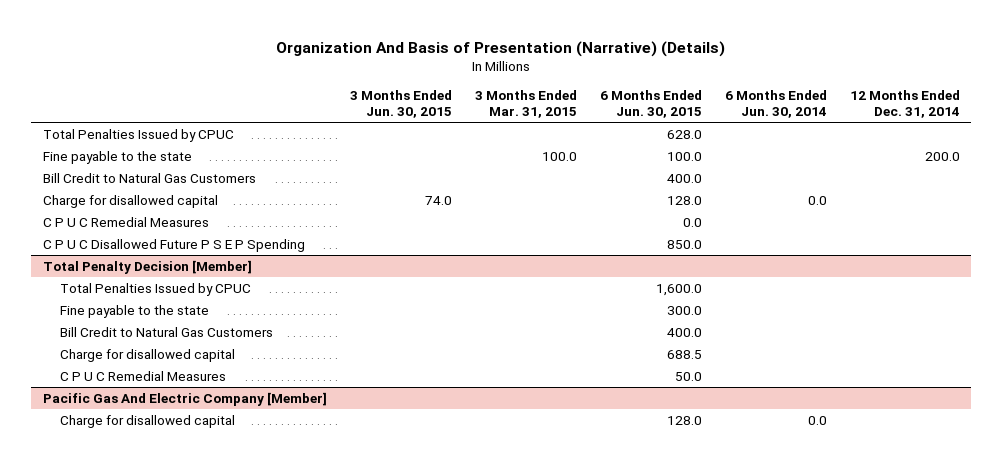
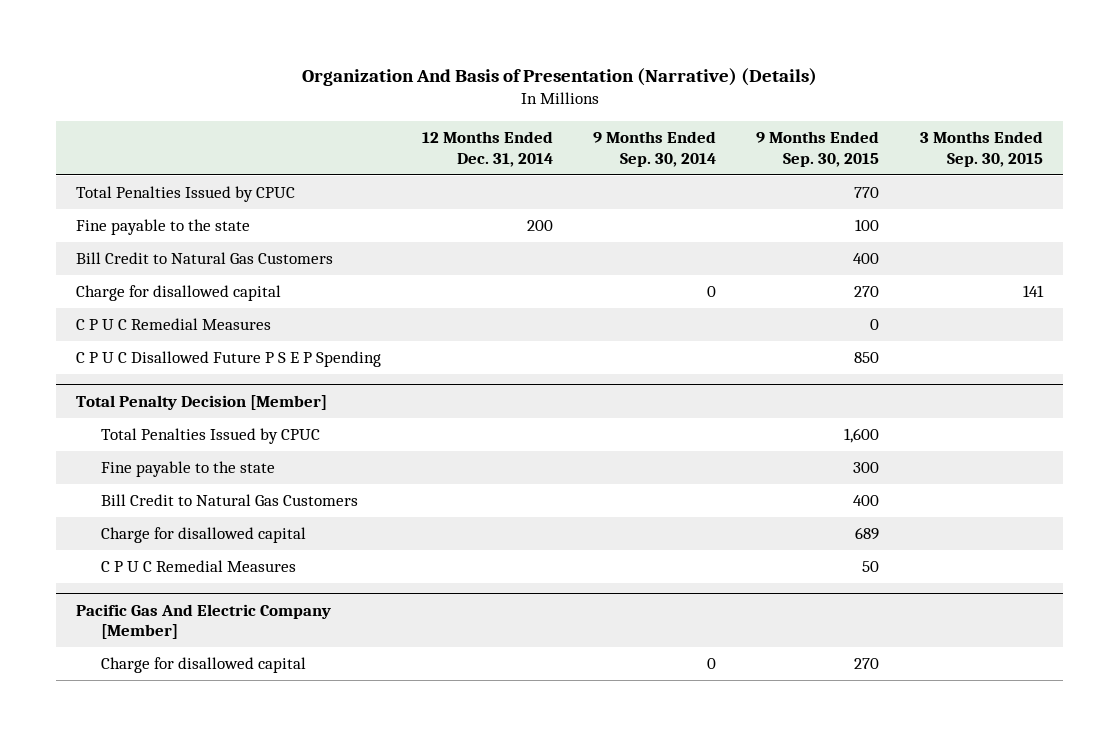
[349,90,452,119] 3 Months Ended Jun. 30, 2015 -> none
[474,90,577,119] 3 Months Ended Mar. 31, 2015 -> none
[599,90,702,119] 6 Months Ended Jun. 30, 2015 -> none
[724,90,827,119] 6 Months Ended Jun. 30, 2014 -> none
none -> [593,130,717,167] 9 Months Ended Sep. 30, 2014
none -> [756,130,880,167] 9 Months Ended Sep. 30, 2015
none -> [919,130,1043,167] 3 Months Ended Sep. 30, 2015
[924,151,960,161] 200.0 -> [526,220,553,232] 200

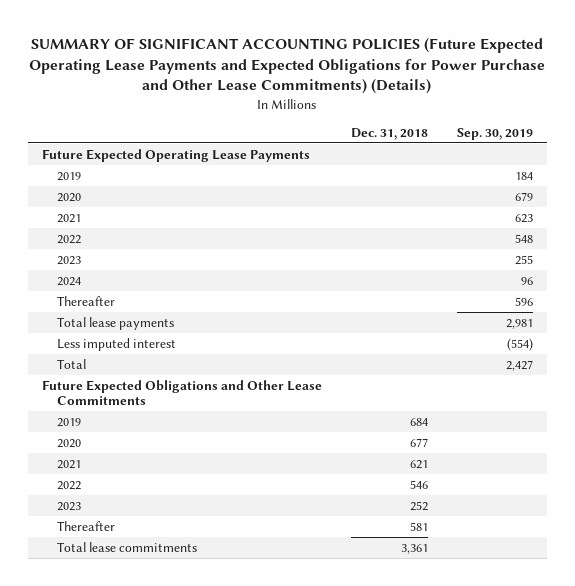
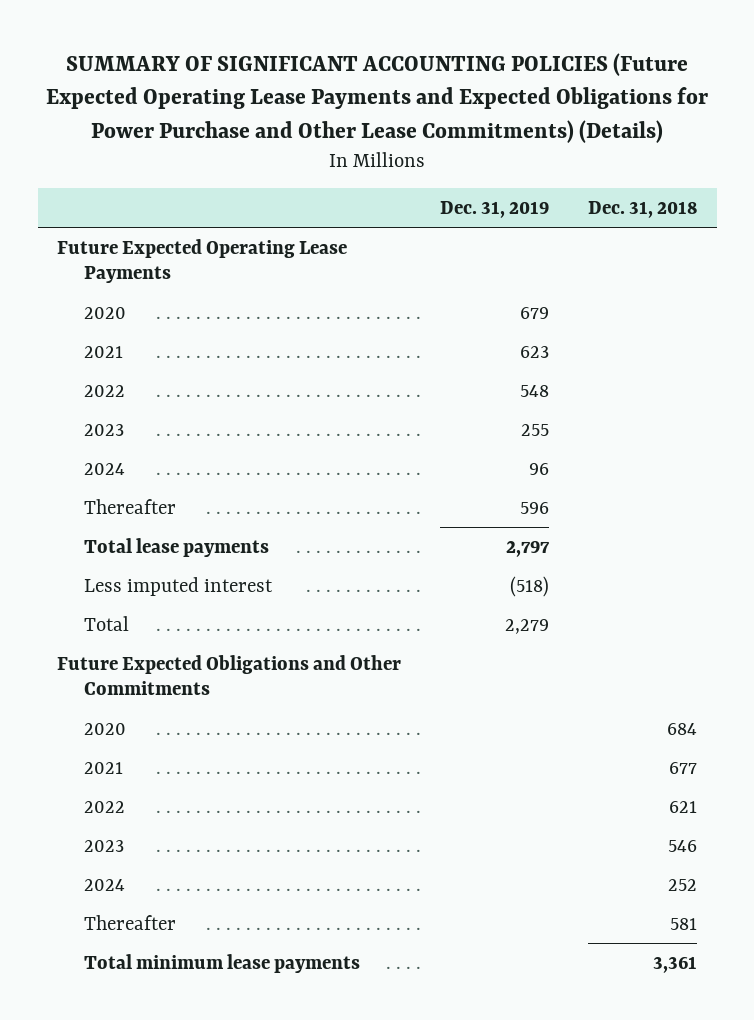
[456,127,533,140] Sep. 30, 2019 -> none
none -> [440,200,550,218] Dec. 31, 2019
[57,171,82,181] 2019 -> none
[42,379,323,406] Future Expected Obligations and Other Lease Commitments -> [57,654,402,696] Future Expected Obligations and Other Commitments
[57,417,82,427] 2019 -> [83,722,126,735] 2020
[57,438,82,448] 2020 -> [83,761,123,774] 2021
[57,459,82,469] 2021 -> [83,800,125,813] 2022
[57,480,82,490] 2022 -> [83,839,124,852] 2023
[57,501,82,511] 2023 -> [83,878,125,891] 2024
[57,541,198,552] Total lease commitments -> [83,953,360,973] Total minimum lease payments

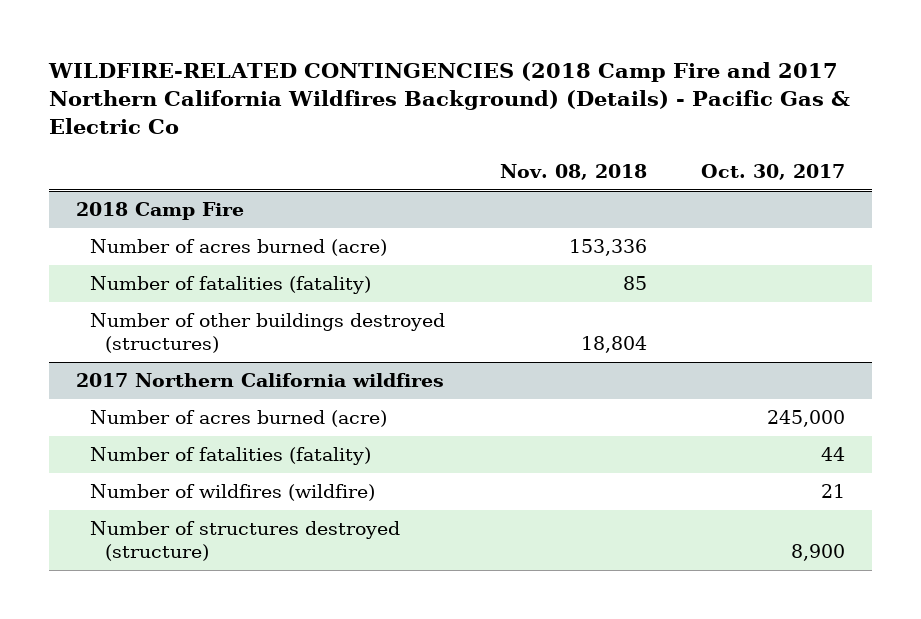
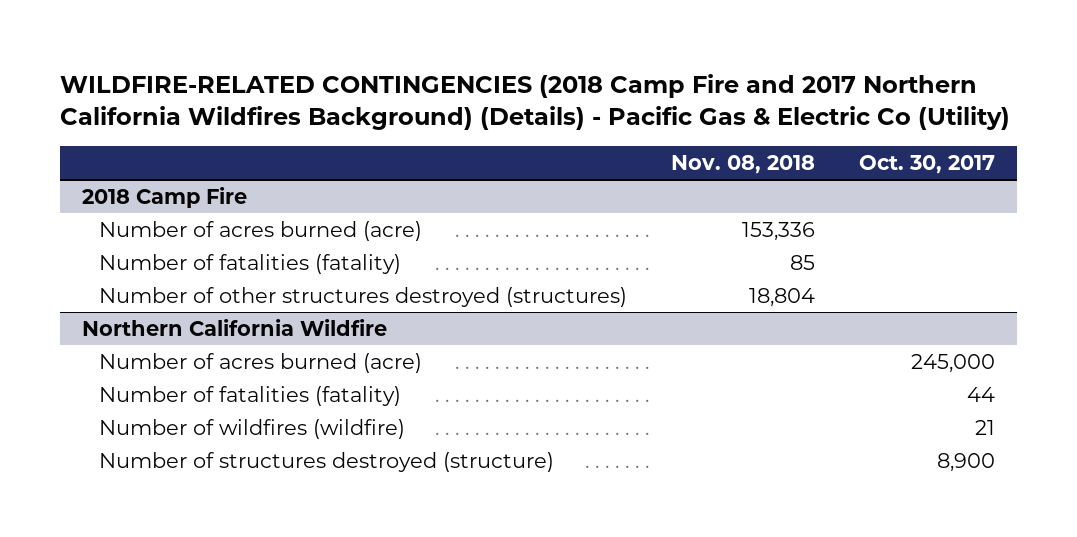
[48,61,851,135] WILDFIRE-RELATED CONTINGENCIES (2018 Camp Fire and 2017 Northern California Wildfires Background) (Details) - Pacific Gas & Electric Co -> [60,73,1011,130] WILDFIRE-RELATED CONTINGENCIES (2018 Camp Fire and 2017 Northern California Wildfires Background) (Details) - Pacific Gas & Electric Co (Utility)
[90,313,446,354] Number of other buildings destroyed (structures) -> [98,286,627,307] Number of other structures destroyed (structures)
[76,373,445,388] 2017 Northern California wildfires -> [82,318,388,336] Northern California Wildfire

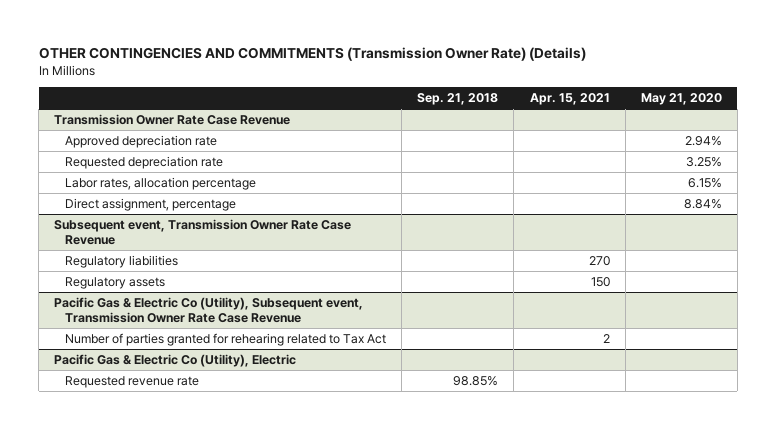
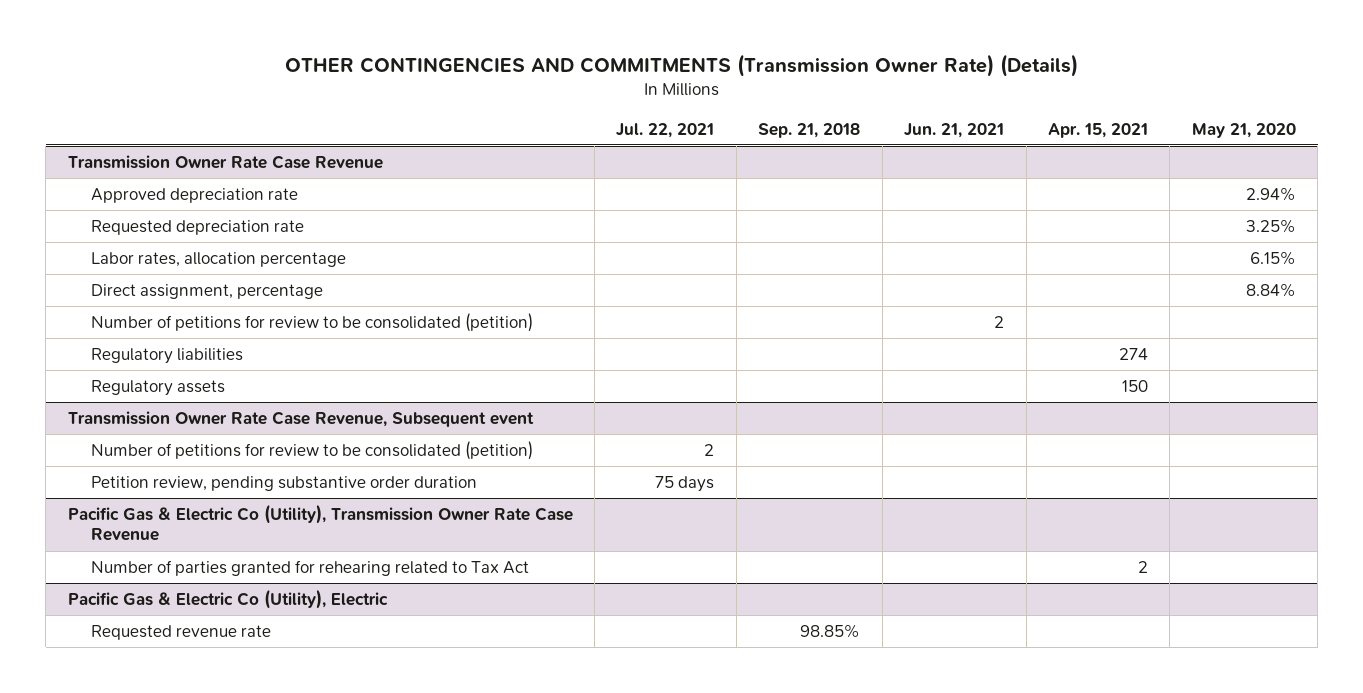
none -> [616,122,715,138] Jul. 22, 2021
none -> [904,122,1005,138] Jun. 21, 2021
[65,255,179,269] Regulatory liabilities -> none
[65,277,166,290] Regulatory assets -> none
none -> [90,312,533,332] Number of petitions for review to be consolidated (petition)
none -> [90,347,243,364] Regulatory liabilities
none -> [90,379,225,396] Regulatory assets
[54,219,352,245] Subsequent event, Transmission Owner Rate Case Revenue -> [67,410,534,427] Transmission Owner Rate Case Revenue, Subsequent event
none -> [90,440,533,460] Number of petitions for review to be consolidated (petition)
none -> [90,475,477,491] Petition review, pending substantive order duration
[54,297,364,323] Pacific Gas & Electric Co (Utility), Subsequent event, Transmission Owner Rate Case Revenue -> [67,503,573,542] Pacific Gas & Electric Co (Utility), Transmission Owner Rate Case Revenue

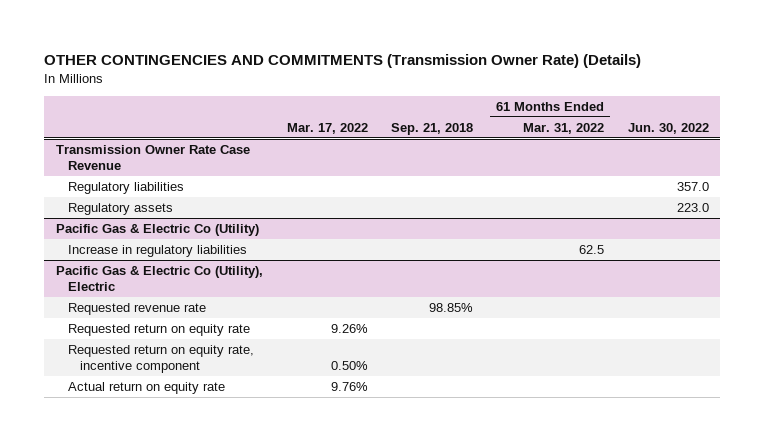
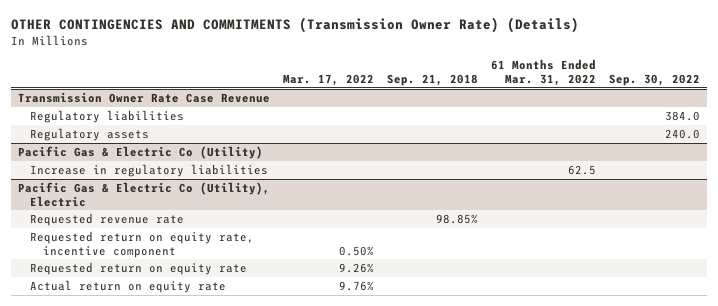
[627,122,709,134] Jun. 30, 2022 -> none
none -> [609,73,701,86] Sep. 30, 2022
[68,324,251,337] Requested return on equity rate -> [30,262,248,276] Requested return on equity rate

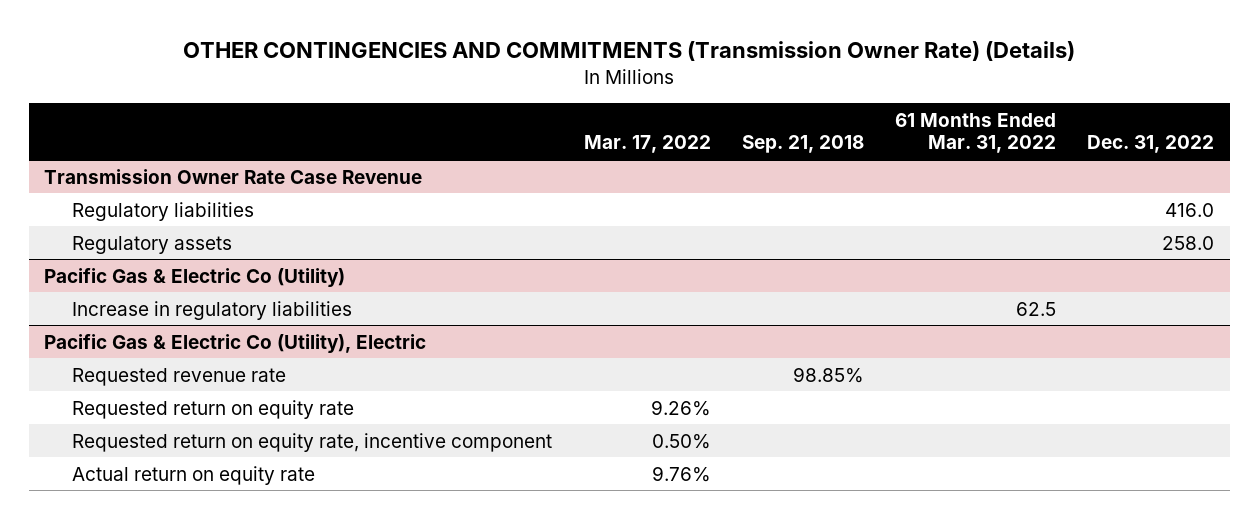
[609,73,701,86] Sep. 30, 2022 -> none
none -> [1087,135,1215,154] Dec. 31, 2022
[30,231,255,258] Requested return on equity rate, incentive component -> [72,432,553,452] Requested return on equity rate, incentive component

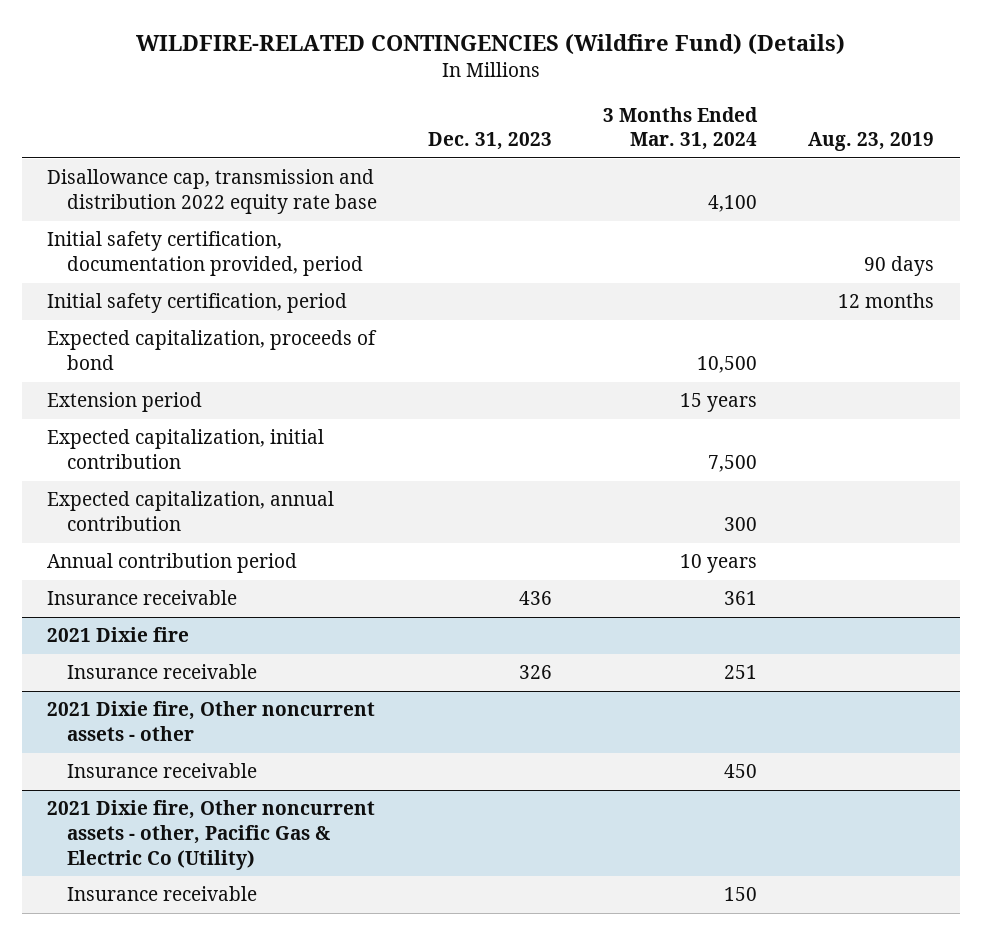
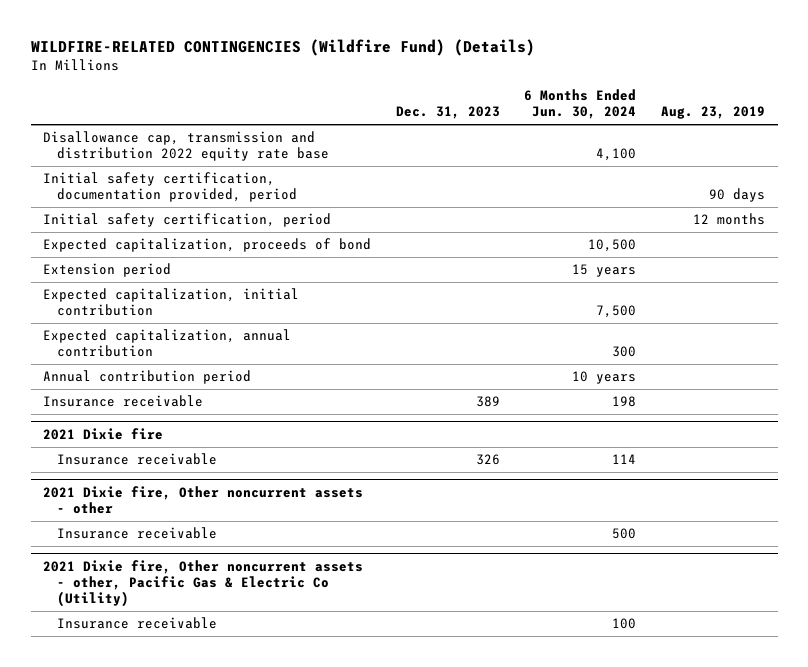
[603,106,759,151] 3 Months Ended Mar. 31, 2024 -> none
none -> [524,89,637,120] 6 Months Ended Jun. 30, 2024
[519,591,553,606] 436 -> [475,396,500,408] 389

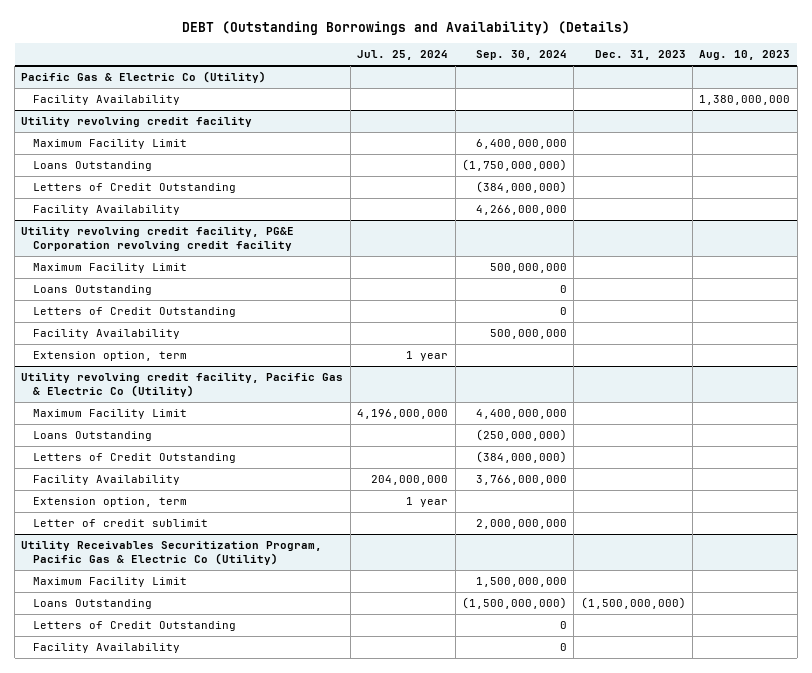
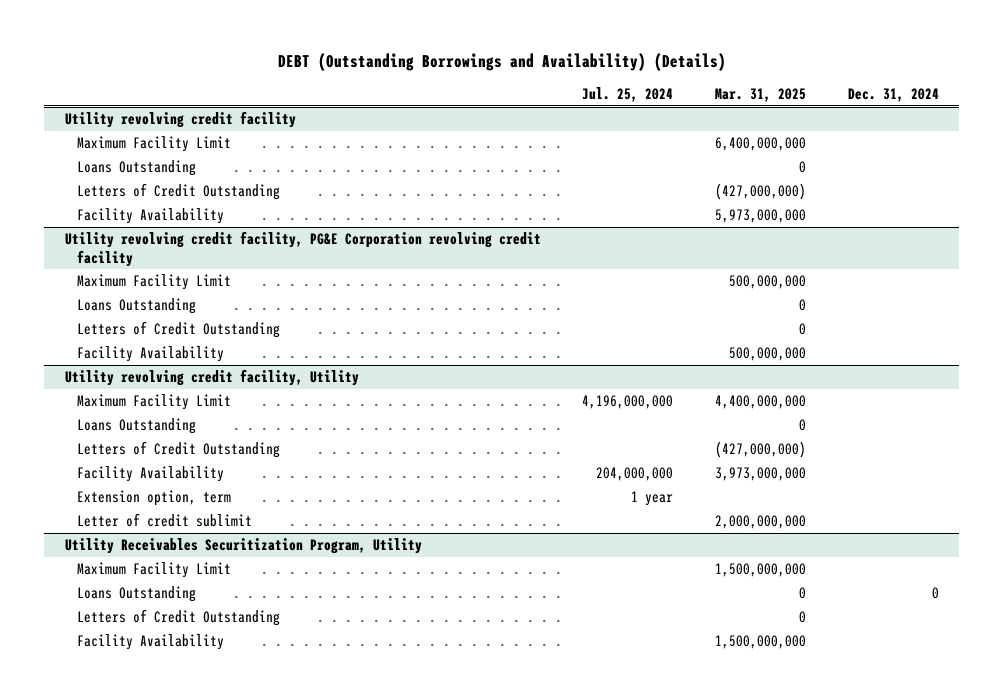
[475,50,567,61] Sep. 30, 2024 -> none
[594,50,686,61] Dec. 31, 2023 -> none
[699,50,791,61] Aug. 10, 2023 -> none
none -> [714,87,806,102] Mar. 31, 2025
none -> [847,87,939,102] Dec. 31, 2024
[21,71,267,84] Pacific Gas & Electric Co (Utility) -> none
[32,95,180,106] Facility Availability -> none
[32,351,187,362] Extension option, term -> none
[21,373,344,398] Utility revolving credit facility, Pacific Gas & Electric Co (Utility) -> [64,369,359,387] Utility revolving credit facility, Utility
[21,541,323,566] Utility Receivables Securitization Program, Pacific Gas & Electric Co (Utility) -> [64,538,422,555] Utility Receivables Securitization Program, Utility

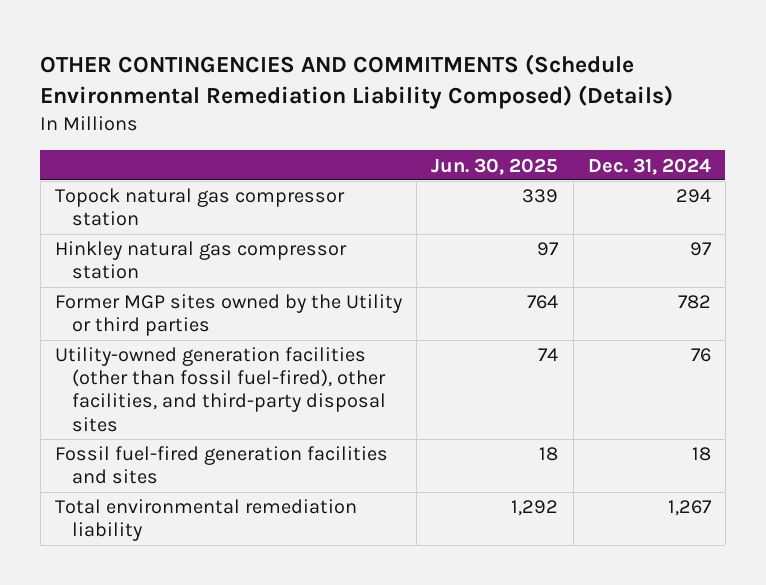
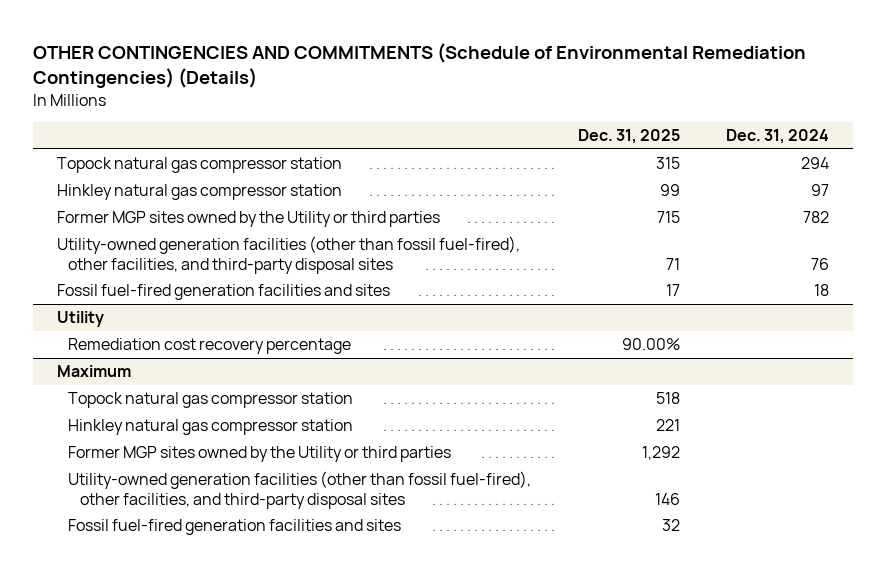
[40,53,674,110] OTHER CONTINGENCIES AND COMMITMENTS (Schedule Environmental Remediation Liability Composed) (Details) -> [33,42,807,88] OTHER CONTINGENCIES AND COMMITMENTS (Schedule of Environmental Remediation Contingencies) (Details)
[431,157,559,175] Jun. 30, 2025 -> none
none -> [577,129,680,145] Dec. 31, 2025
[55,499,358,542] Total environmental remediation liability -> none
none -> [56,311,104,328] Utility
none -> [68,338,352,355] Remediation cost recovery percentage
none -> [56,365,131,378] Maximum
none -> [68,392,354,409] Topock natural gas compressor station
none -> [68,419,354,436] Hinkley natural gas compressor station
none -> [68,446,452,463] Former MGP sites owned by the Utility or third parties
none -> [68,471,532,509] Utility-owned generation facilities (other than fossil fuel-fired), other facilities, and third-party disposal sites
none -> [68,519,402,536] Fossil fuel-fired generation facilities and sites

